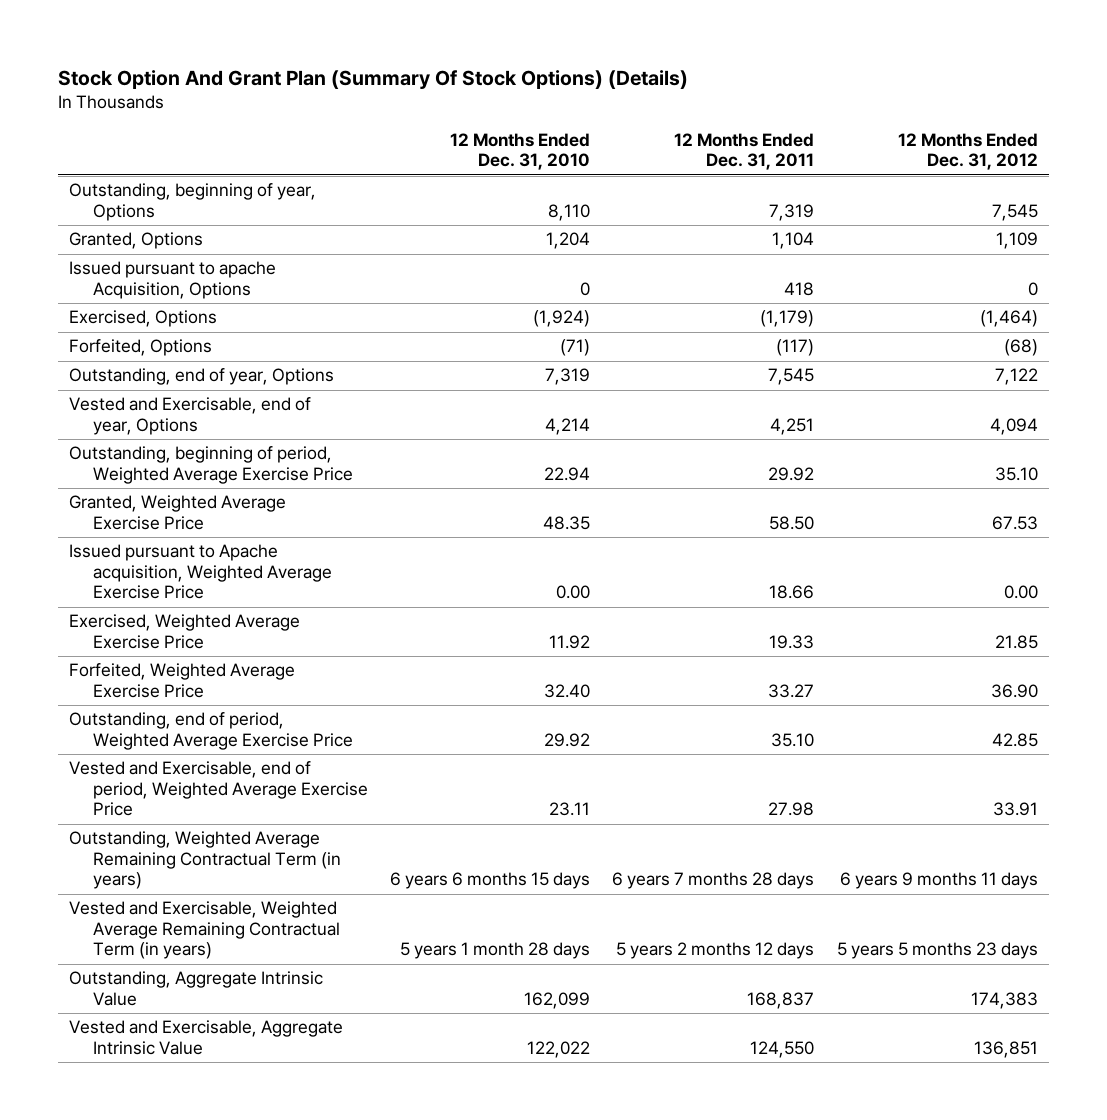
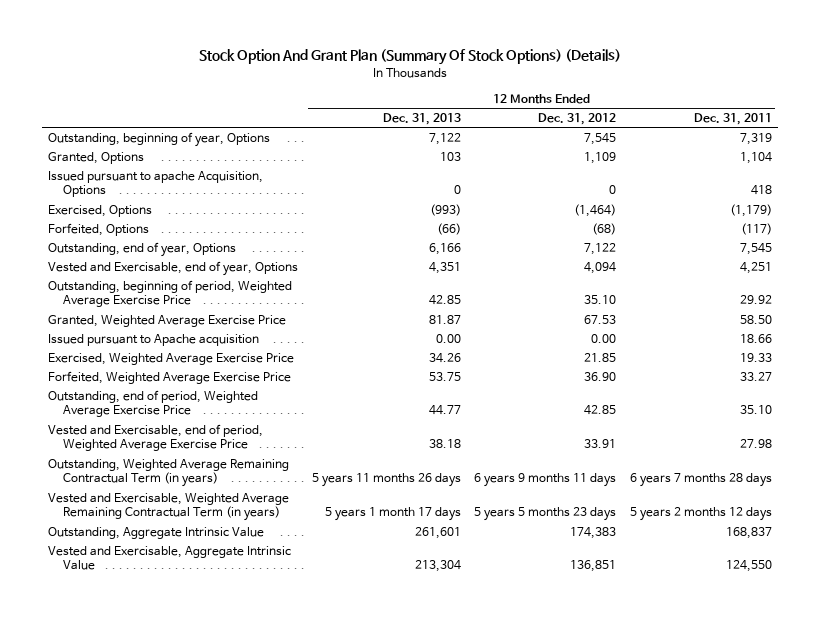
[450,132,591,171] 12 Months Ended Dec. 31, 2010 -> none
none -> [382,112,461,125] Dec. 31, 2013
[69,544,333,600] Issued pursuant to Apache acquisition, Weighted Average Exercise Price -> [48,333,260,346] Issued pursuant to Apache acquisition

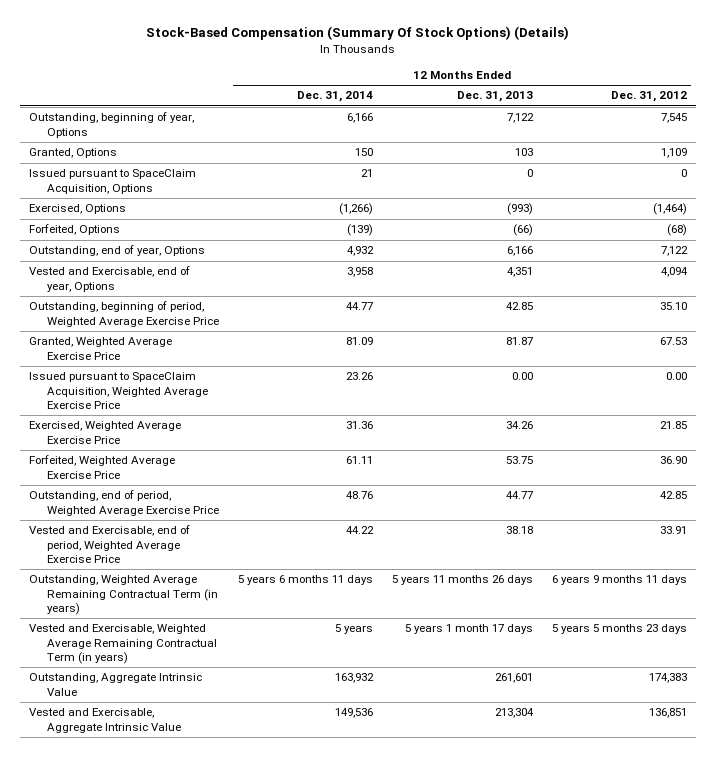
[198,49,621,66] Stock Option And Grant Plan (Summary Of Stock Options) (Details) -> [145,26,569,41] Stock-Based Compensation (Summary Of Stock Options) (Details)
[693,112,772,125] Dec. 31, 2011 -> none
none -> [296,91,373,103] Dec. 31, 2014
[48,170,264,198] Issued pursuant to apache Acquisition, Options -> [29,169,197,194] Issued pursuant to SpaceClaim Acquisition, Options
[48,333,260,346] Issued pursuant to Apache acquisition -> [29,372,208,410] Issued pursuant to SpaceClaim Acquisition, Weighted Average Exercise Price

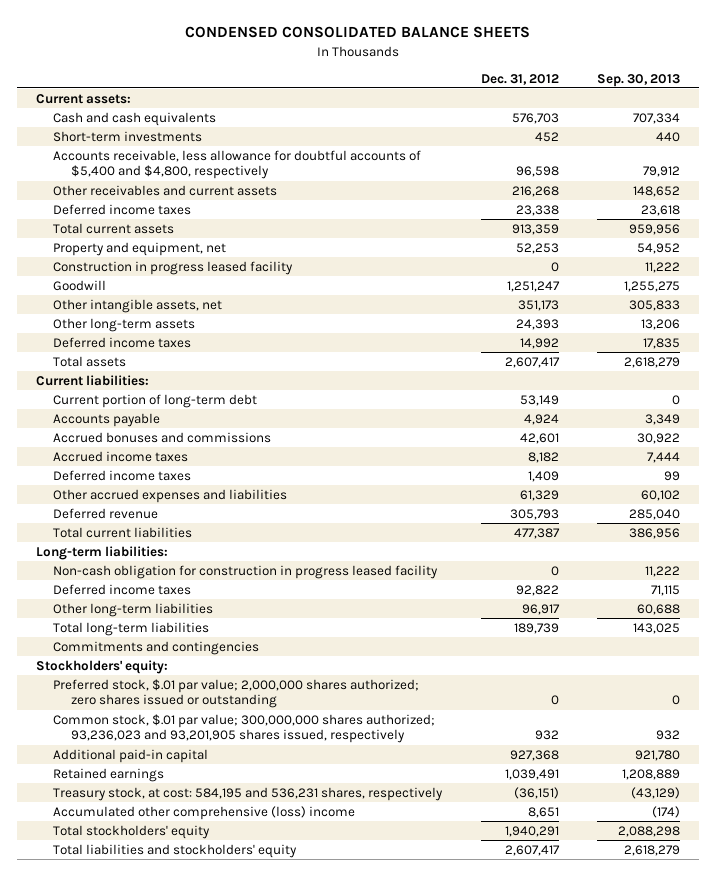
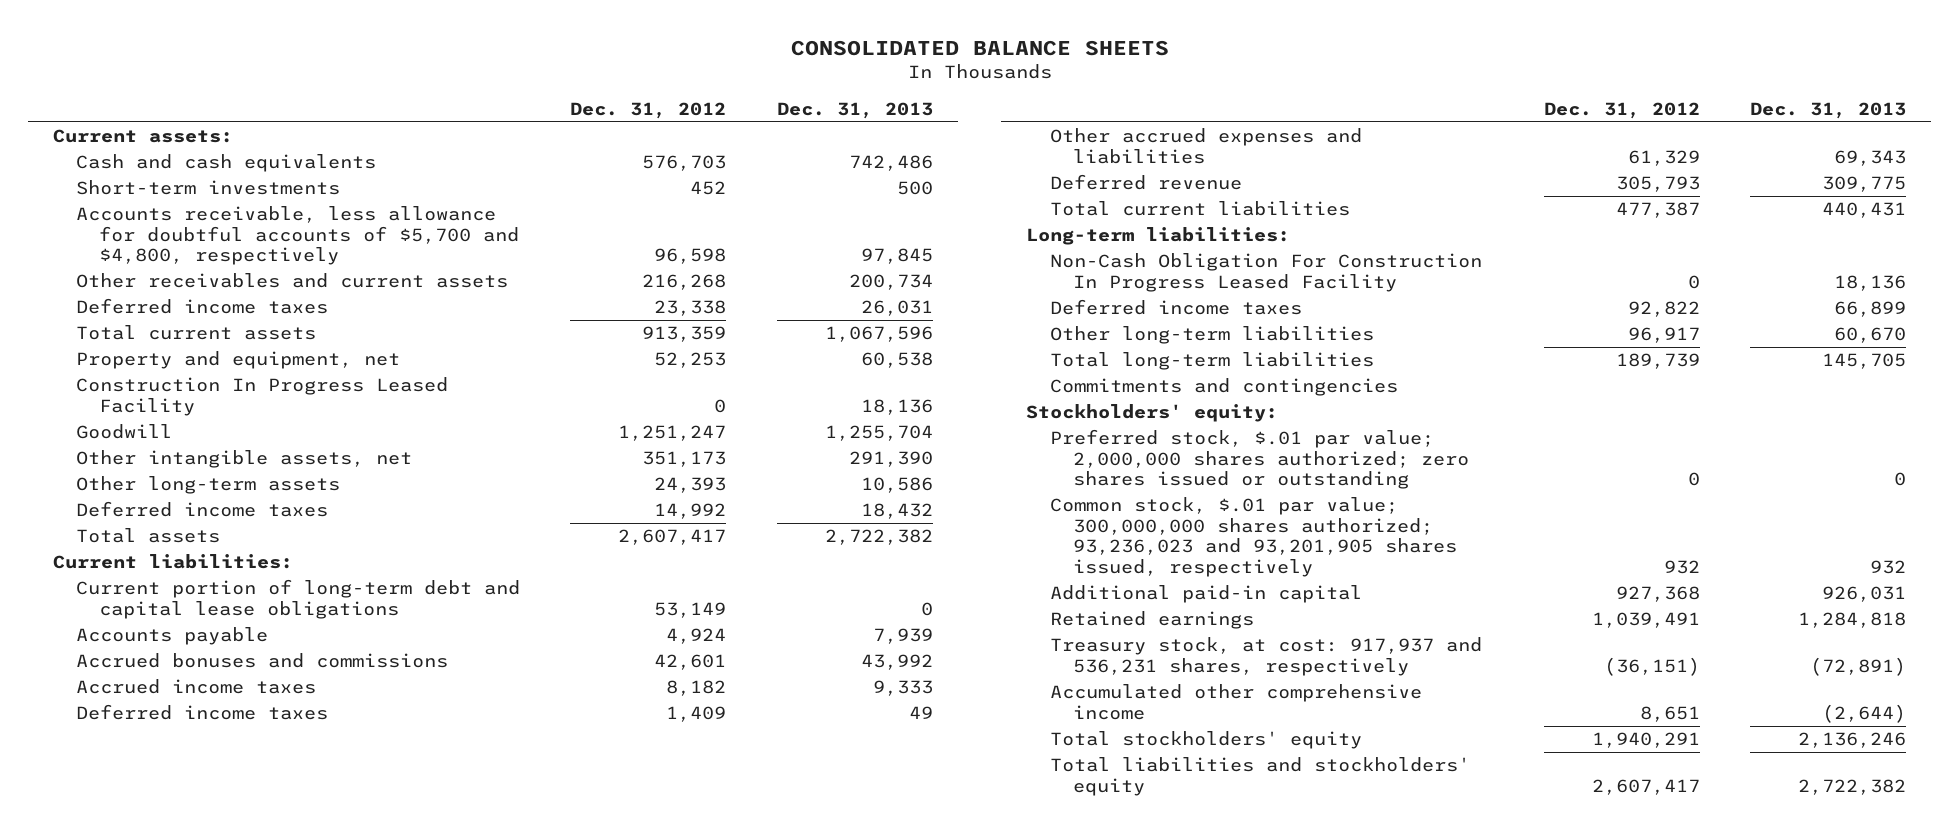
[185,26,531,39] CONDENSED CONSOLIDATED BALANCE SHEETS -> [790,39,1169,56] CONSOLIDATED BALANCE SHEETS
[597,73,681,87] Sep. 30, 2013 -> none
none -> [776,101,933,119] Dec. 31, 2013
[53,149,422,180] Accounts receivable, less allowance for doubtful accounts of $5,400 and $4,800, respectively -> [76,206,520,266] Accounts receivable, less allowance for doubtful accounts of $5,700 and $4,800, respectively
[53,260,294,275] Construction in progress leased facility -> [76,377,449,416] Construction In Progress Leased Facility
[53,393,258,408] Current portion of long-term debt -> [76,579,521,619] Current portion of long-term debt and capital lease obligations
[53,564,439,579] Non-cash obligation for construction in progress leased facility -> [1049,253,1482,292] Non-Cash Obligation For Construction In Progress Leased Facility
[53,786,444,801] Treasury stock, at cost: 584,195 and 536,231 shares, respectively -> [1049,637,1482,676] Treasury stock, at cost: 917,937 and 536,231 shares, respectively
[53,805,356,820] Accumulated other comprehensive (loss) income -> [1049,684,1422,720] Accumulated other comprehensive income

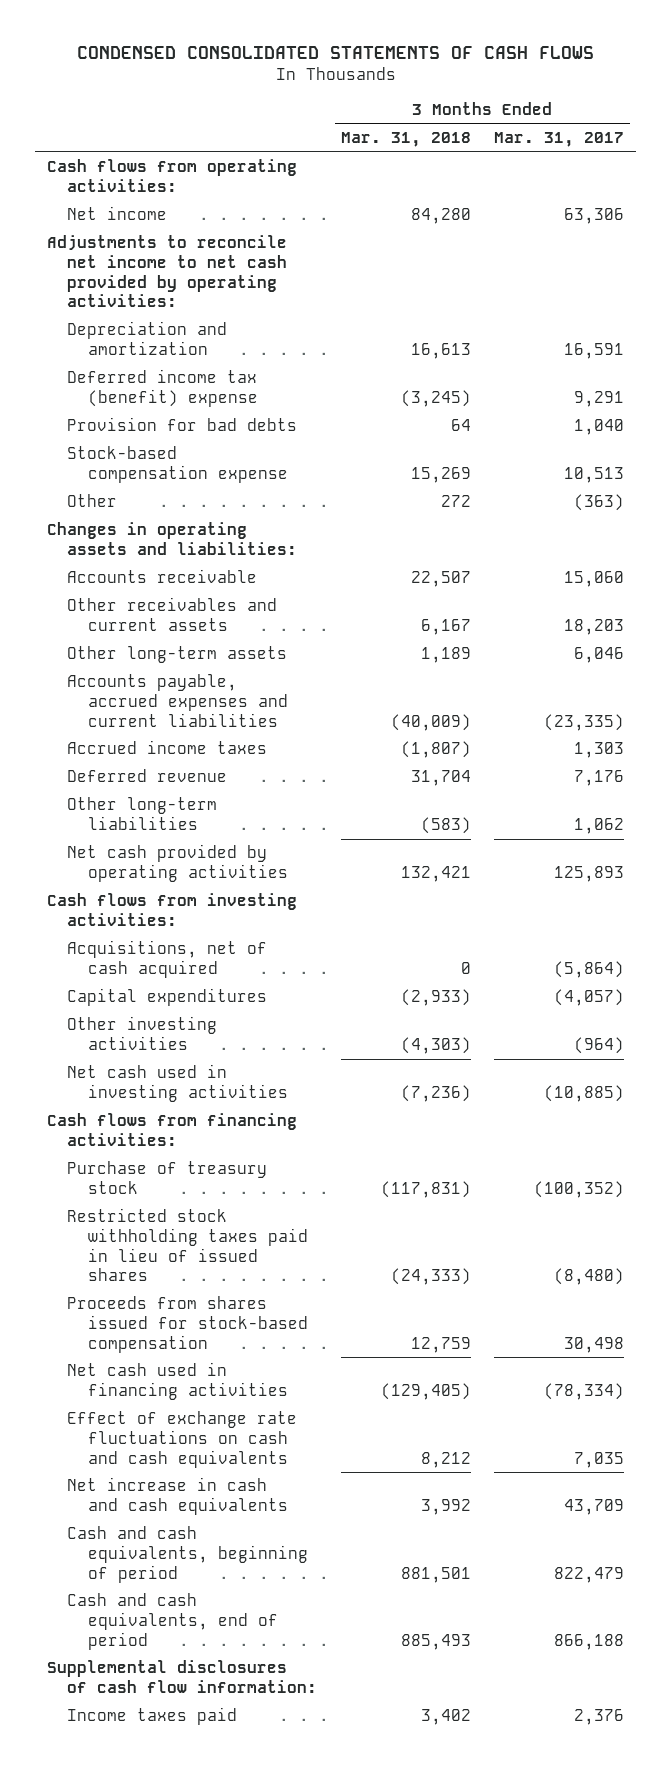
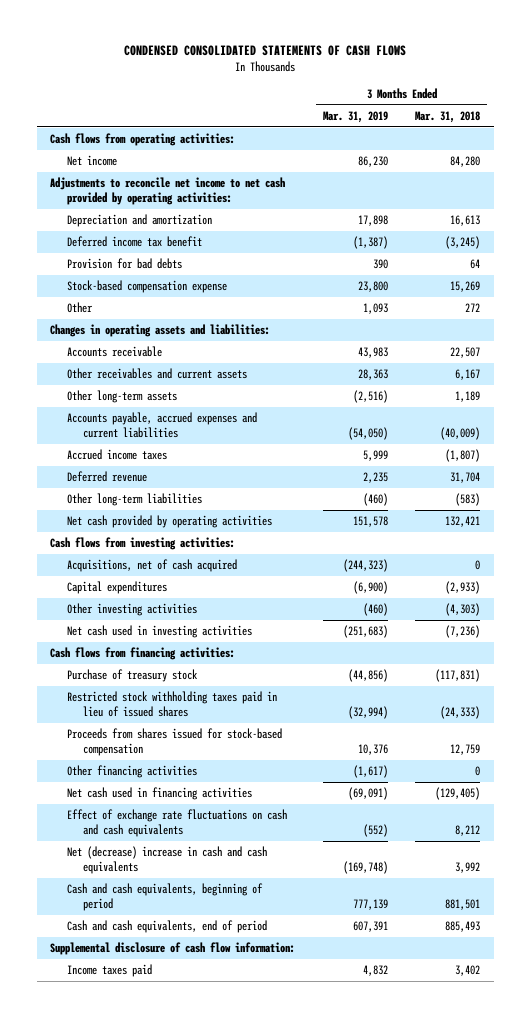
[494,132,625,148] Mar. 31, 2017 -> none
none -> [322,110,388,123] Mar. 31, 2019
[67,369,258,408] Deferred income tax (benefit) expense -> [66,236,202,248] Deferred income tax benefit
none -> [66,765,197,779] Other financing activities
[67,1477,288,1516] Net increase in cash and cash equivalents -> [66,846,267,874] Net (decrease) increase in cash and cash equivalents
[47,1660,318,1694] Supplemental disclosures of cash flow information: -> [50,942,296,956] Supplemental disclosure of cash flow information:

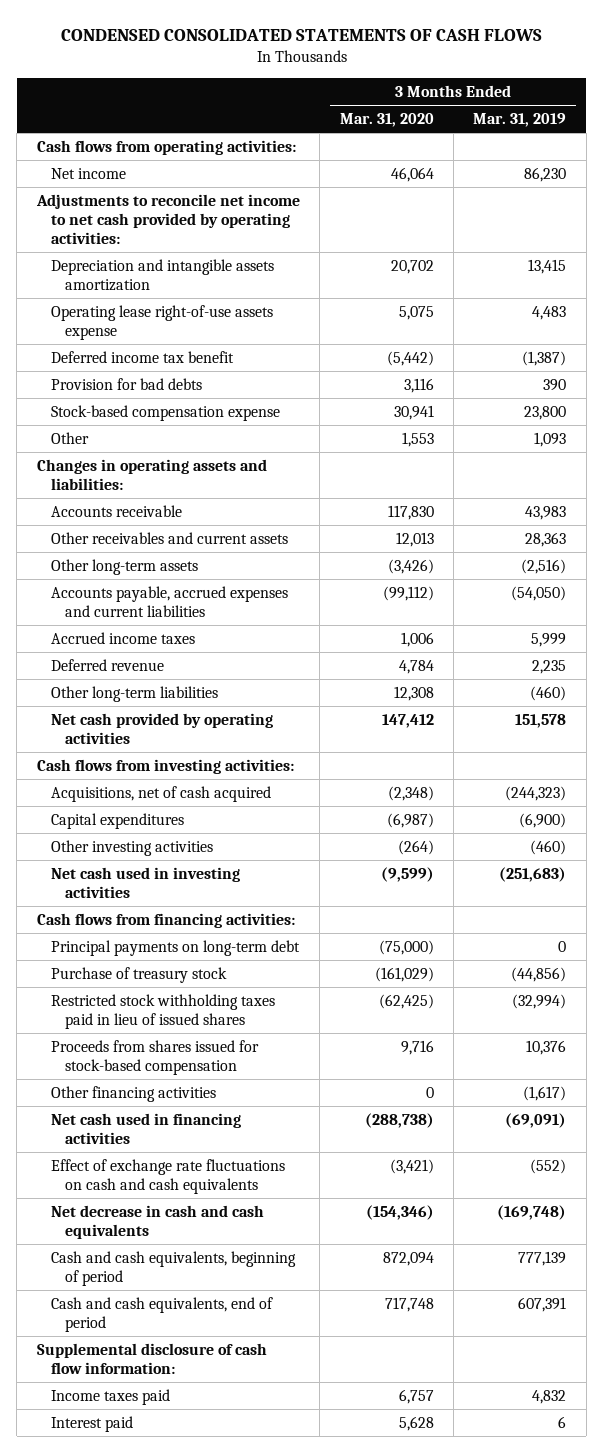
[415,110,481,123] Mar. 31, 2018 -> none
none -> [339,113,434,128] Mar. 31, 2020
[66,214,212,228] Depreciation and amortization -> [51,258,275,291] Depreciation and intangible assets amortization
[357,215,388,227] 17,898 -> [528,258,567,274] 13,415
none -> [51,304,274,340] Operating lease right-of-use assets expense
none -> [51,939,301,956] Principal payments on long-term debt
[66,846,267,874] Net (decrease) increase in cash and cash equivalents -> [51,1204,265,1239] Net decrease in cash and cash equivalents
none -> [51,1415,134,1432] Interest paid

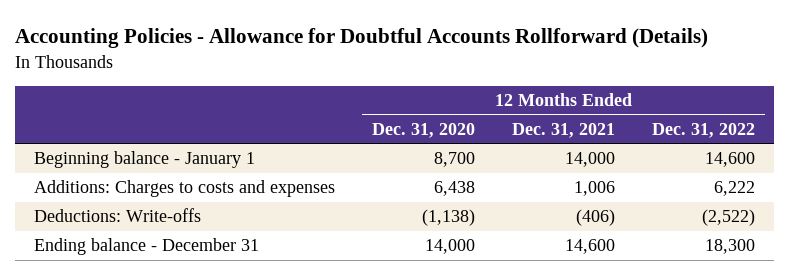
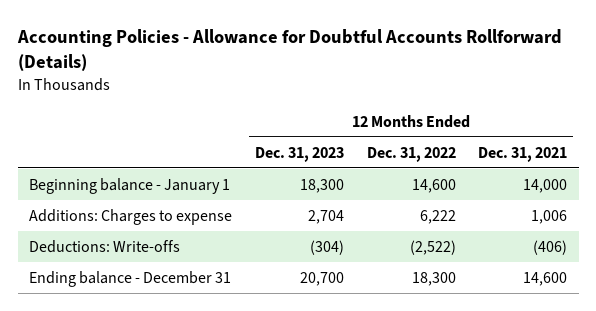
[371,122,475,138] Dec. 31, 2020 -> none
none -> [254,146,344,162] Dec. 31, 2023
[33,180,335,198] Additions: Charges to costs and expenses -> [29,208,233,225] Additions: Charges to expense

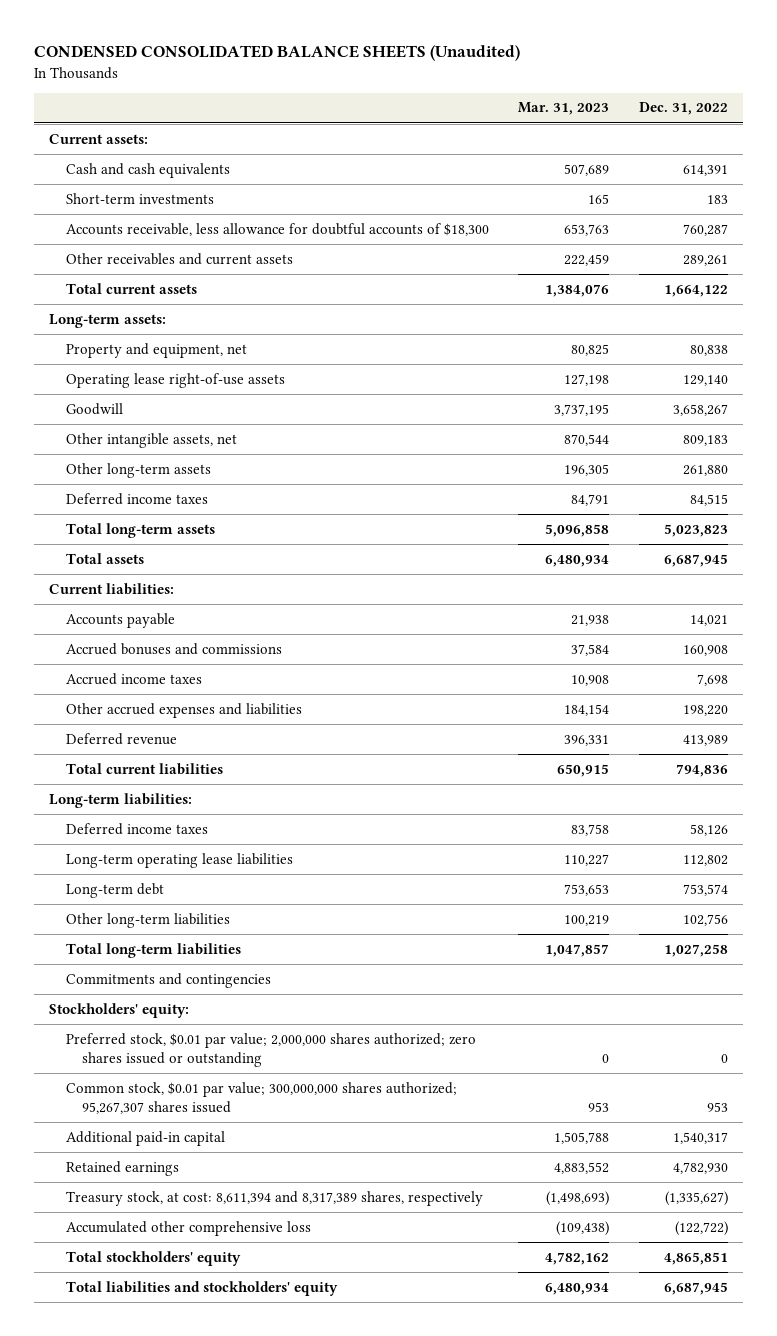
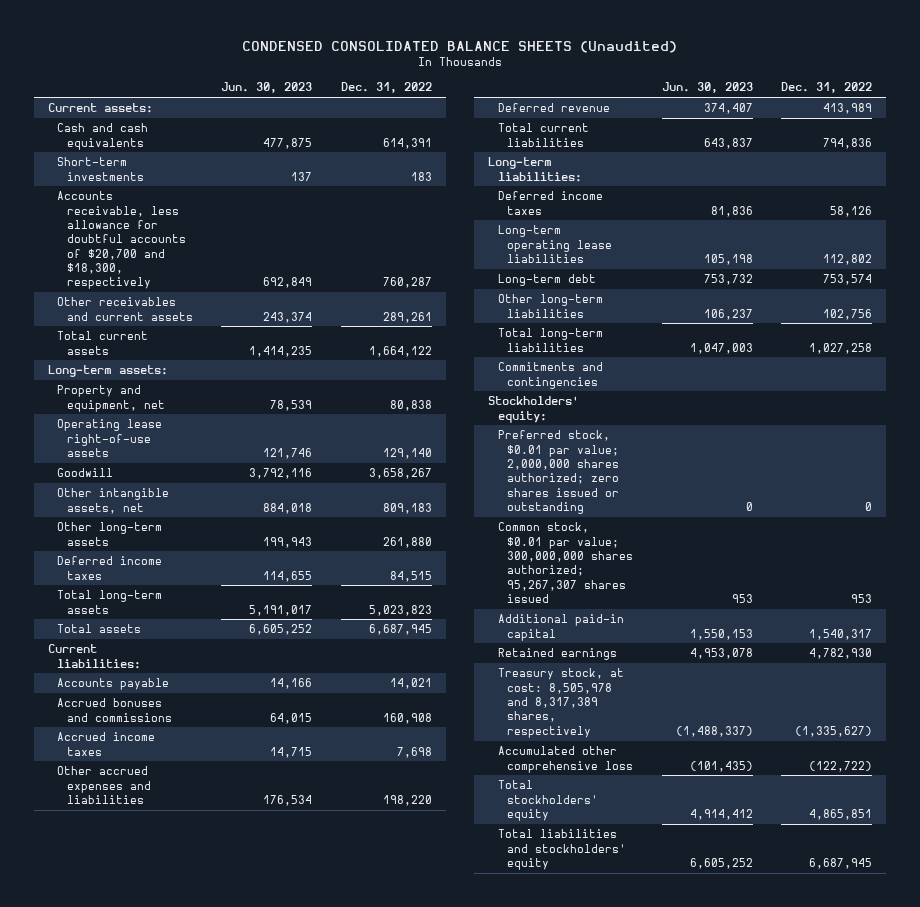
[518,102,610,116] Mar. 31, 2023 -> none
none -> [221,82,313,94] Jun. 30, 2023
[65,222,489,236] Accounts receivable, less allowance for doubtful accounts of $18,300 -> [57,191,186,290] Accounts receivable, less allowance for doubtful accounts of $20,700 and $18,300, respectively
[65,1190,483,1206] Treasury stock, at cost: 8,611,394 and 8,317,389 shares, respectively -> [497,668,624,738] Treasury stock, at cost: 8,505,978 and 8,317,389 shares, respectively

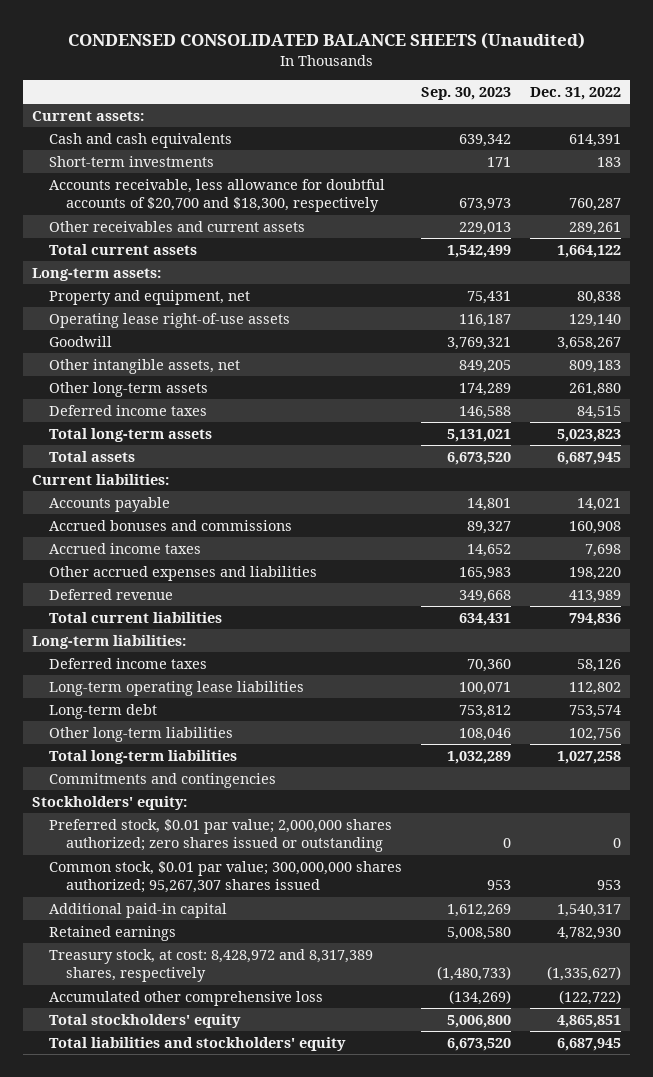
[221,82,313,94] Jun. 30, 2023 -> none
none -> [421,87,512,101] Sep. 30, 2023
[497,668,624,738] Treasury stock, at cost: 8,505,978 and 8,317,389 shares, respectively -> [49,948,374,983] Treasury stock, at cost: 8,428,972 and 8,317,389 shares, respectively

